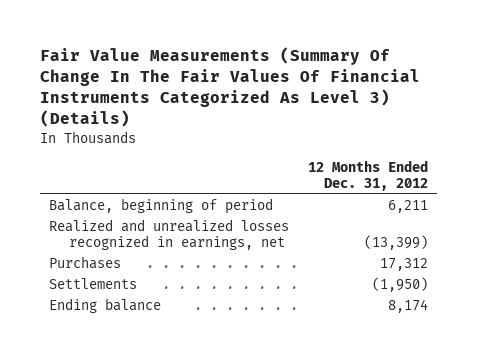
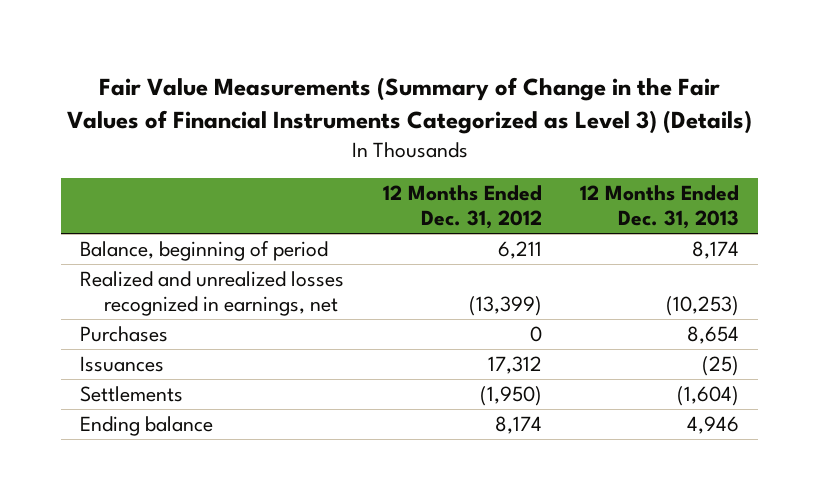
[39,46,420,128] Fair Value Measurements (Summary Of Change In The Fair Values Of Financial Instruments Categorized As Level 3) (Details) -> [66,76,752,134] Fair Value Measurements (Summary of Change in the Fair Values of Financial Instruments Categorized as Level 3) (Details)
none -> [579,185,739,230] 12 Months Ended Dec. 31, 2013
[379,258,428,272] 17,312 -> [529,326,542,343] 0
none -> [80,356,165,373] Issuances

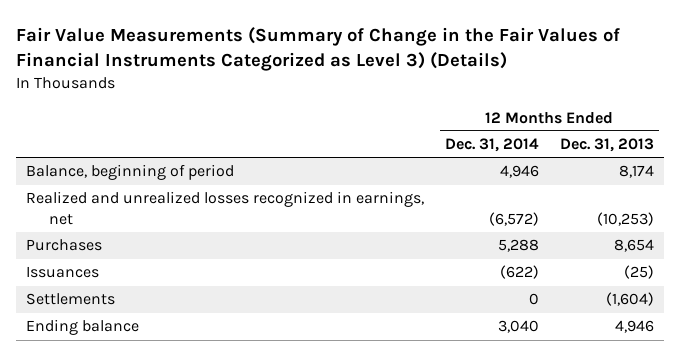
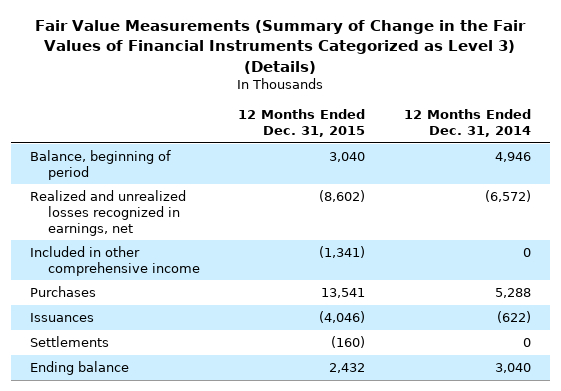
[559,138,654,153] Dec. 31, 2013 -> none
none -> [238,109,366,138] 12 Months Ended Dec. 31, 2015
none -> [29,246,200,276] Included in other comprehensive income

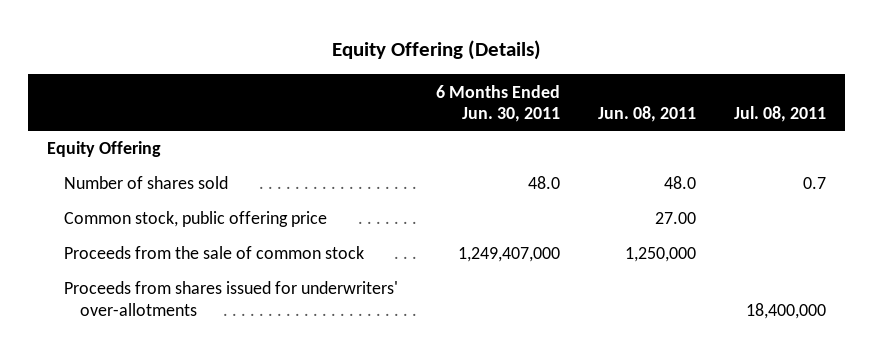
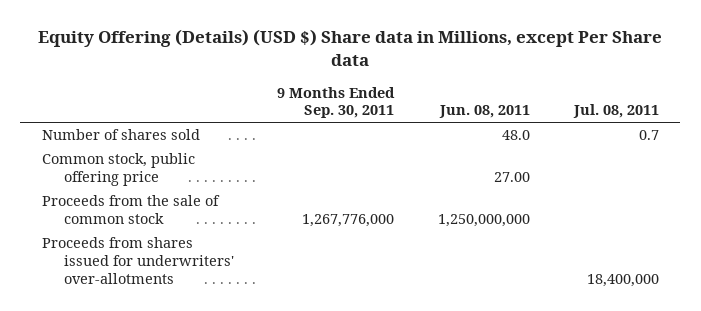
[331,40,541,61] Equity Offering (Details) -> [38,29,663,66] Equity Offering (Details) (USD $) Share data in Millions, except Per Share data
[435,84,560,122] 6 Months Ended Jun. 30, 2011 -> none
none -> [277,86,396,119] 9 Months Ended Sep. 30, 2011
[47,141,162,158] Equity Offering -> none
[624,247,696,263] 1,250,000 -> [438,214,531,228] 1,250,000,000

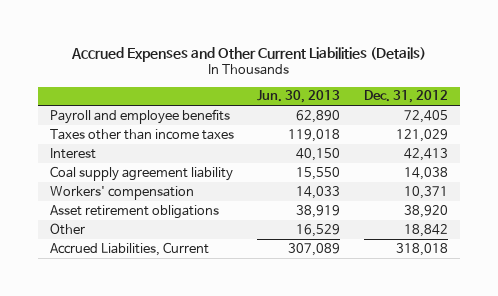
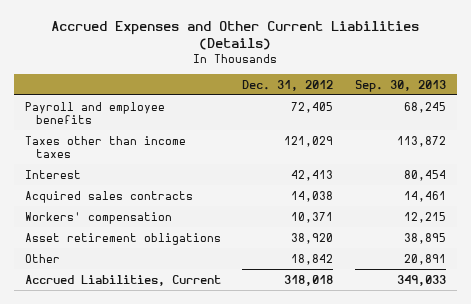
[257,90,341,104] Jun. 30, 2013 -> none
none -> [354,79,446,92] Sep. 30, 2013
[50,165,234,181] Coal supply agreement liability -> [24,190,193,203] Acquired sales contracts

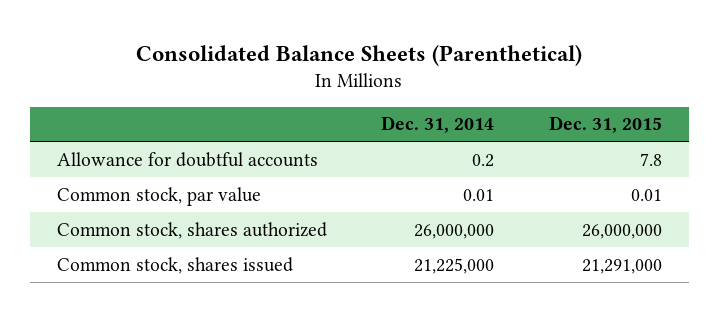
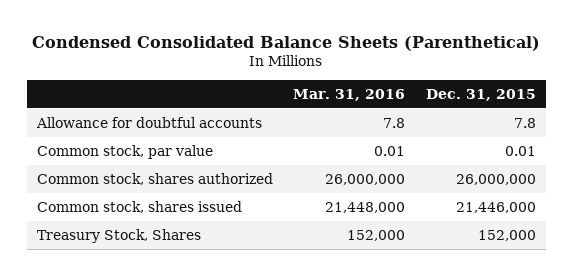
[136,44,583,66] Consolidated Balance Sheets (Parenthetical) -> [32,35,541,51] Condensed Consolidated Balance Sheets (Parenthetical)
[381,116,495,134] Dec. 31, 2014 -> none
none -> [293,88,406,101] Mar. 31, 2016
[581,258,662,274] 21,291,000 -> [455,201,536,213] 21,446,000
none -> [36,228,201,243] Treasury Stock, Shares

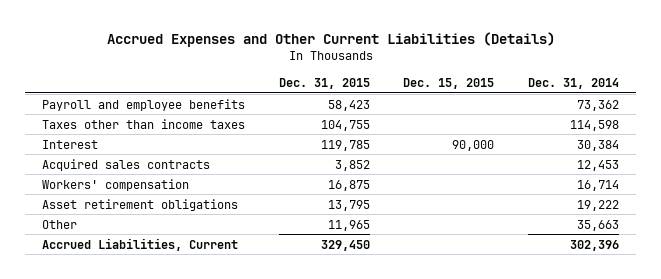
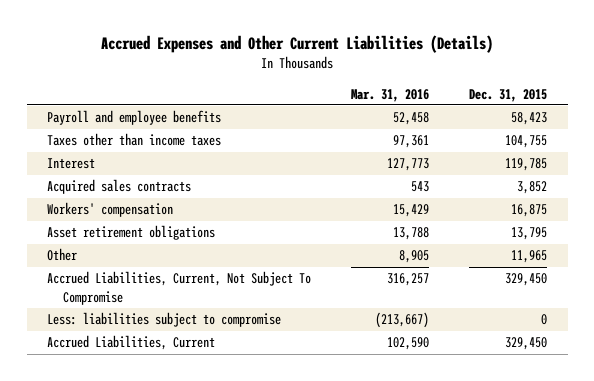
[403,77,495,89] Dec. 15, 2015 -> none
[528,77,620,89] Dec. 31, 2014 -> none
none -> [351,88,430,102] Mar. 31, 2016
none -> [46,271,311,305] Accrued Liabilities, Current, Not Subject To Compromise
none -> [46,312,281,328] Less: liabilities subject to compromise

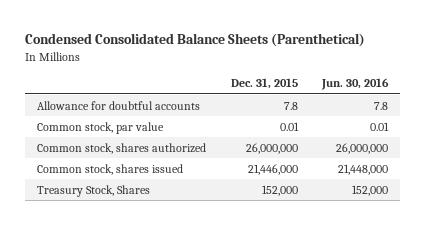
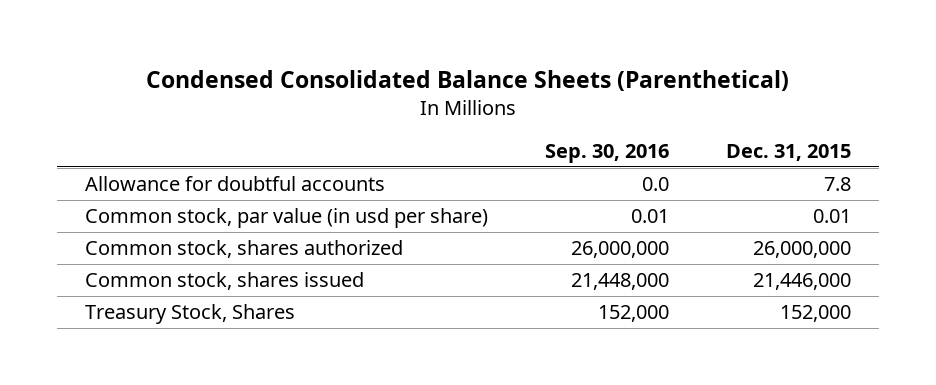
[321,78,390,91] Jun. 30, 2016 -> none
none -> [545,143,670,163] Sep. 30, 2016
[37,121,165,134] Common stock, par value -> [85,208,489,229] Common stock, par value (in usd per share)

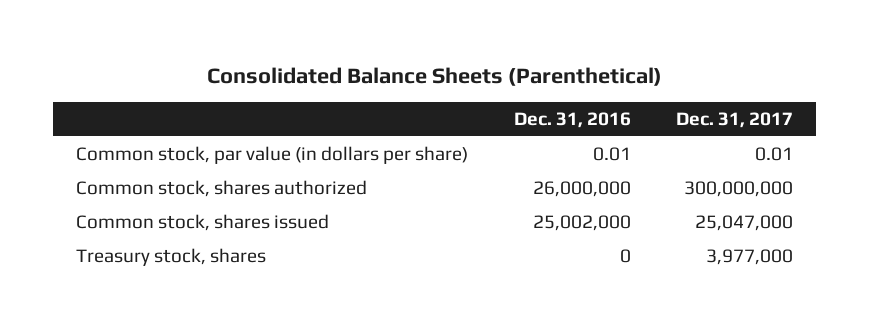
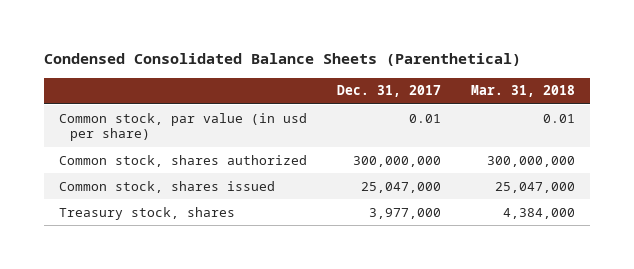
[206,66,662,86] Consolidated Balance Sheets (Parenthetical) -> [44,53,522,67] Condensed Consolidated Balance Sheets (Parenthetical)
[513,111,631,128] Dec. 31, 2016 -> none
none -> [470,85,575,98] Mar. 31, 2018
[75,146,468,165] Common stock, par value (in dollars per share) -> [59,112,308,142] Common stock, par value (in usd per share)

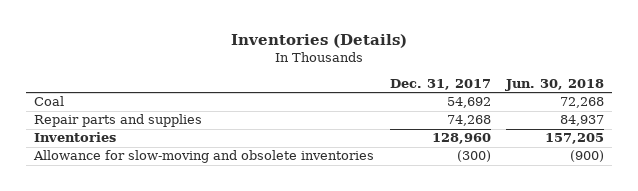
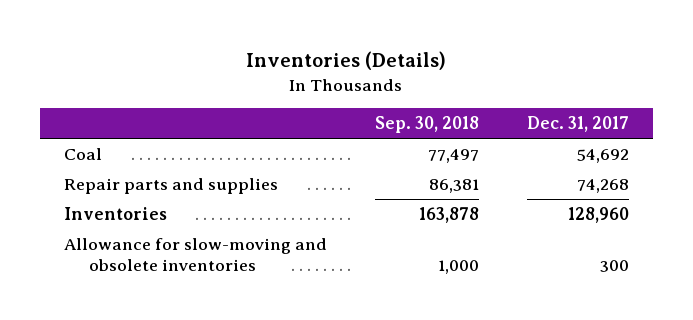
[505,78,605,91] Jun. 30, 2018 -> none
none -> [374,116,479,134] Sep. 30, 2018
[456,150,491,163] (300) -> [599,260,629,273] 300

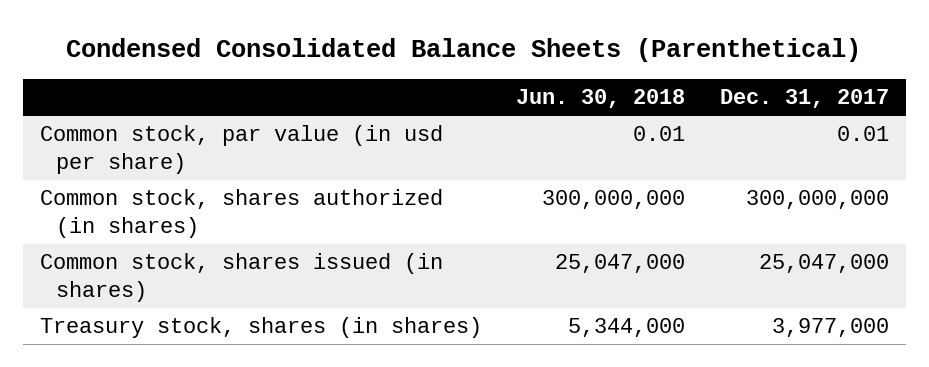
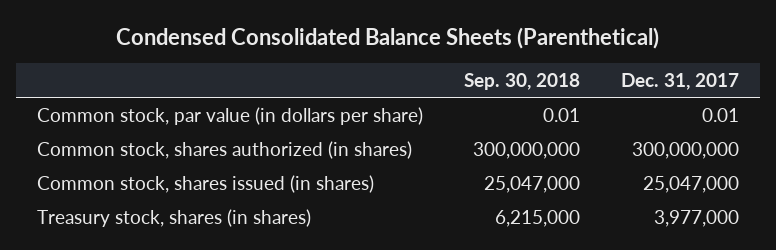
[516,89,686,109] Jun. 30, 2018 -> none
none -> [463,73,580,91] Sep. 30, 2018
[39,125,443,175] Common stock, par value (in usd per share) -> [36,106,423,125] Common stock, par value (in dollars per share)

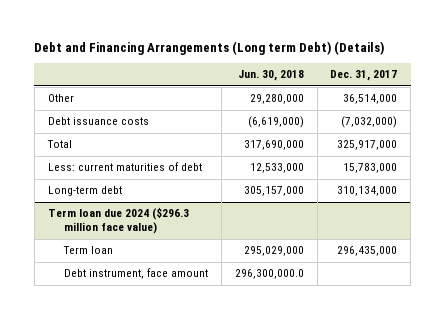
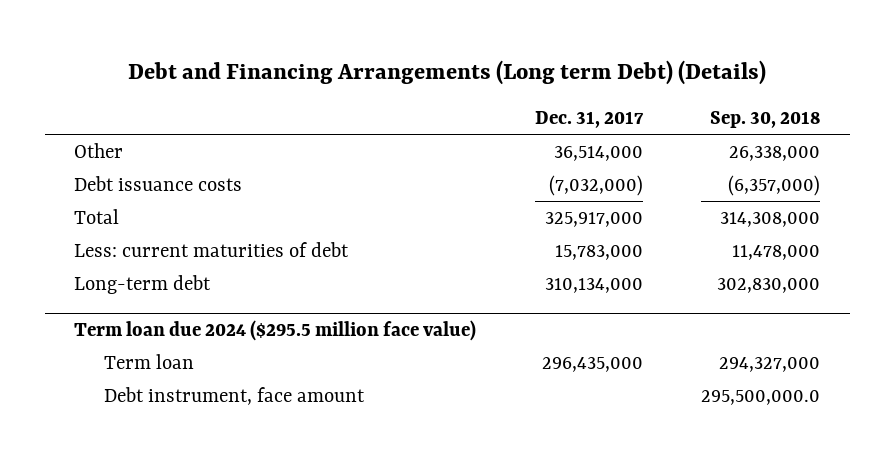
[237,70,304,82] Jun. 30, 2018 -> none
none -> [710,111,821,129] Sep. 30, 2018
[47,207,189,235] Term loan due 2024 ($296.3 million face value) -> [74,320,477,342] Term loan due 2024 ($295.5 million face value)

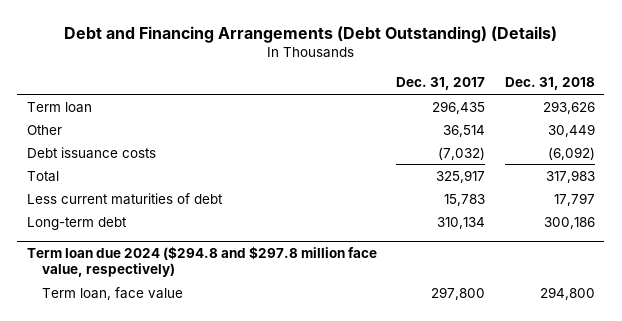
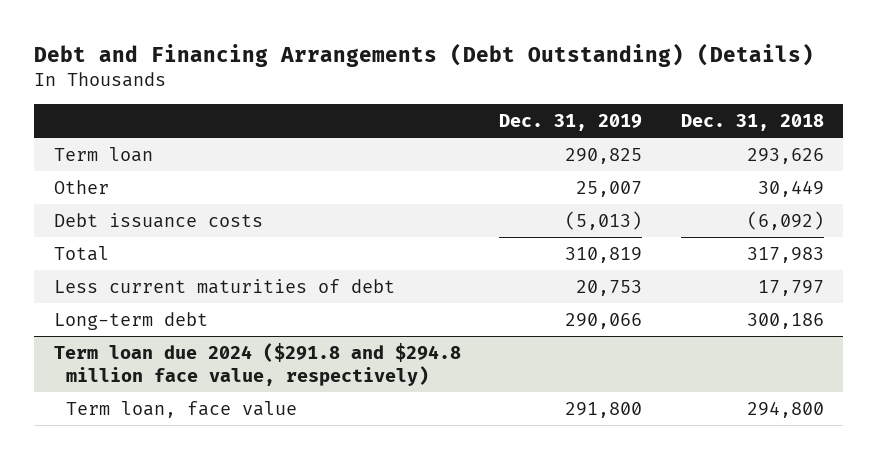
[396,77,486,91] Dec. 31, 2017 -> none
none -> [499,114,643,132] Dec. 31, 2019
[26,245,377,278] Term loan due 2024 ($294.8 and $297.8 million face value, respectively) -> [53,342,461,387] Term loan due 2024 ($291.8 and $294.8 million face value, respectively)

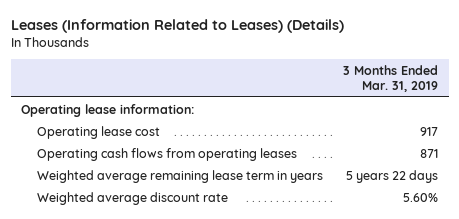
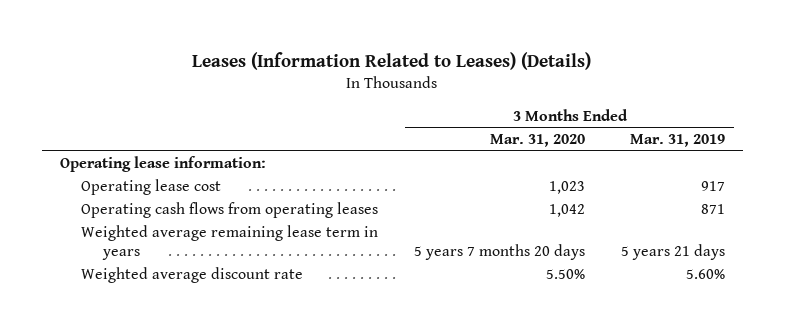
none -> [490,133,586,147] Mar. 31, 2020
[346,169,439,183] 5 years 22 days -> [621,243,726,260] 5 years 21 days

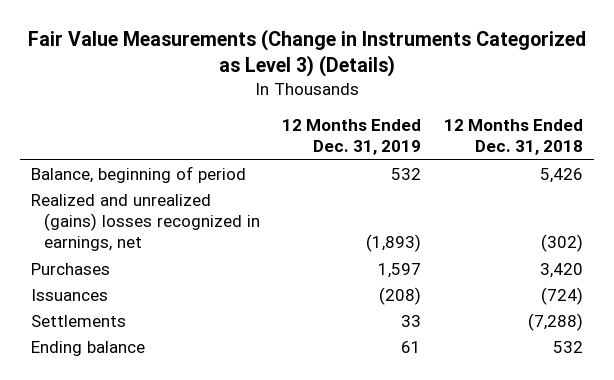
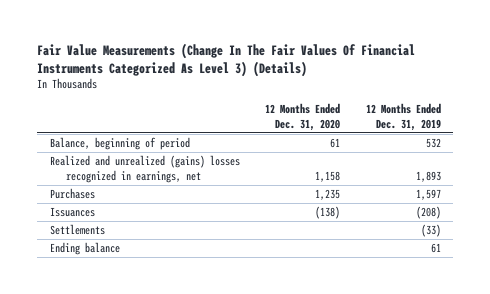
[27,28,586,78] Fair Value Measurements (Change in Instruments Categorized as Level 3) (Details) -> [36,42,415,77] Fair Value Measurements (Change In The Fair Values Of Financial Instruments Categorized As Level 3) (Details)
[443,119,583,156] 12 Months Ended Dec. 31, 2018 -> none
none -> [265,103,341,131] 12 Months Ended Dec. 31, 2020
[366,234,422,253] (1,893) -> [415,170,441,182] 1,893
[401,315,422,328] 33 -> [420,224,441,238] (33)

